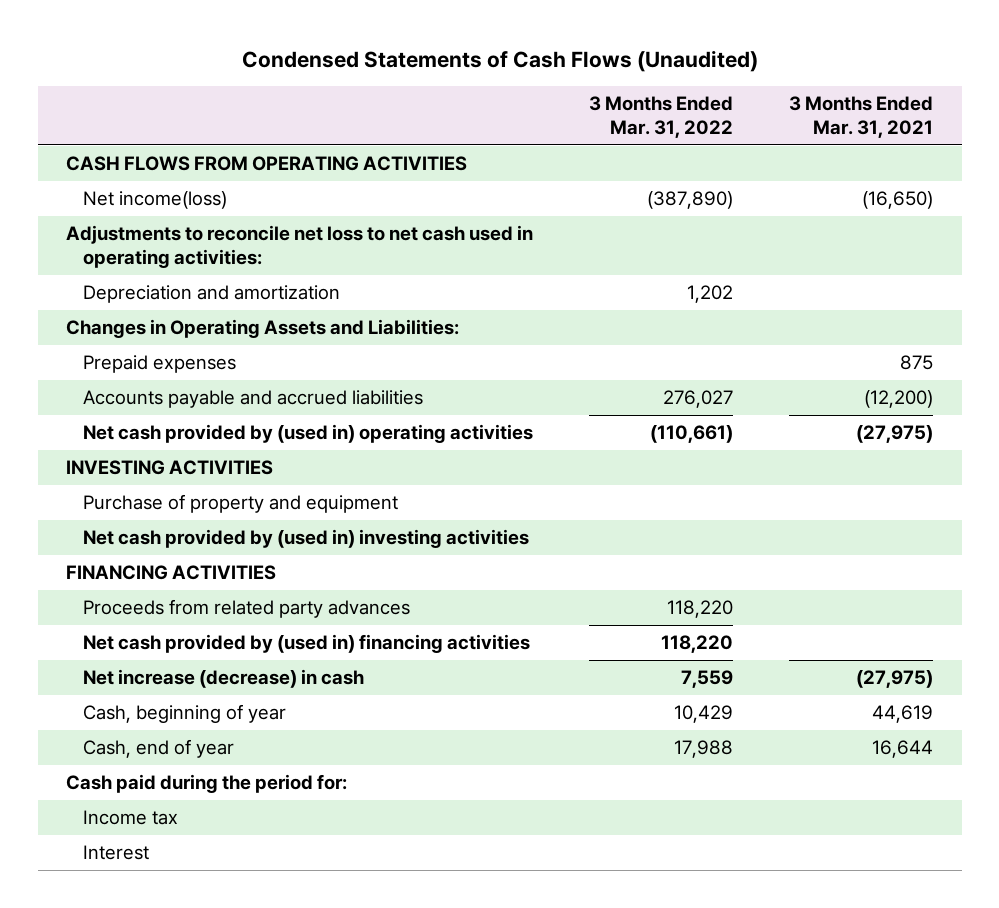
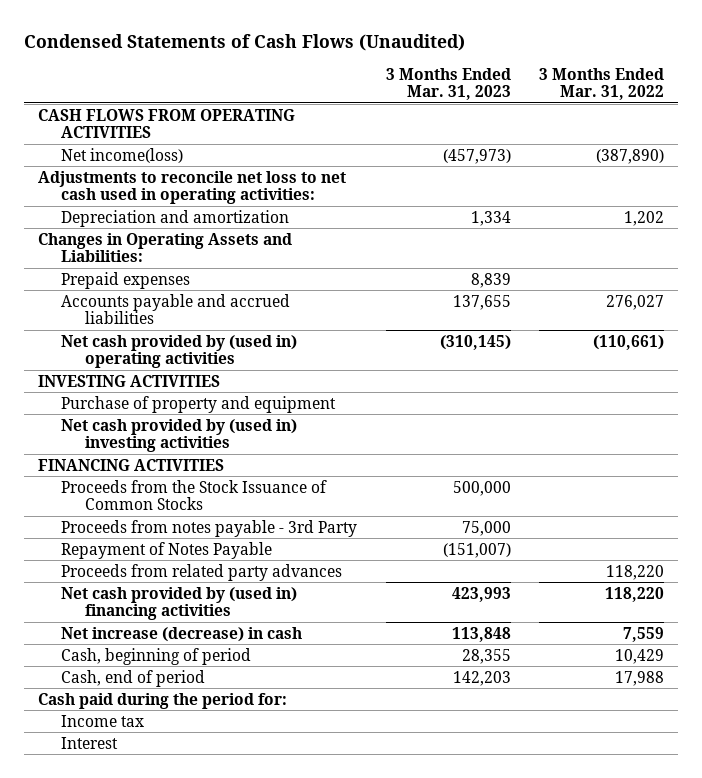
[789,96,934,138] 3 Months Ended Mar. 31, 2021 -> none
none -> [385,67,511,101] 3 Months Ended Mar. 31, 2023
none -> [61,479,328,511] Proceeds from the Stock Issuance of Common Stocks
none -> [61,519,358,537] Proceeds from notes payable - 3rd Party
none -> [61,541,273,559] Repayment of Notes Payable
[82,704,286,724] Cash, beginning of year -> [61,647,252,665] Cash, beginning of period
[82,739,234,759] Cash, end of year -> [61,669,206,687] Cash, end of period

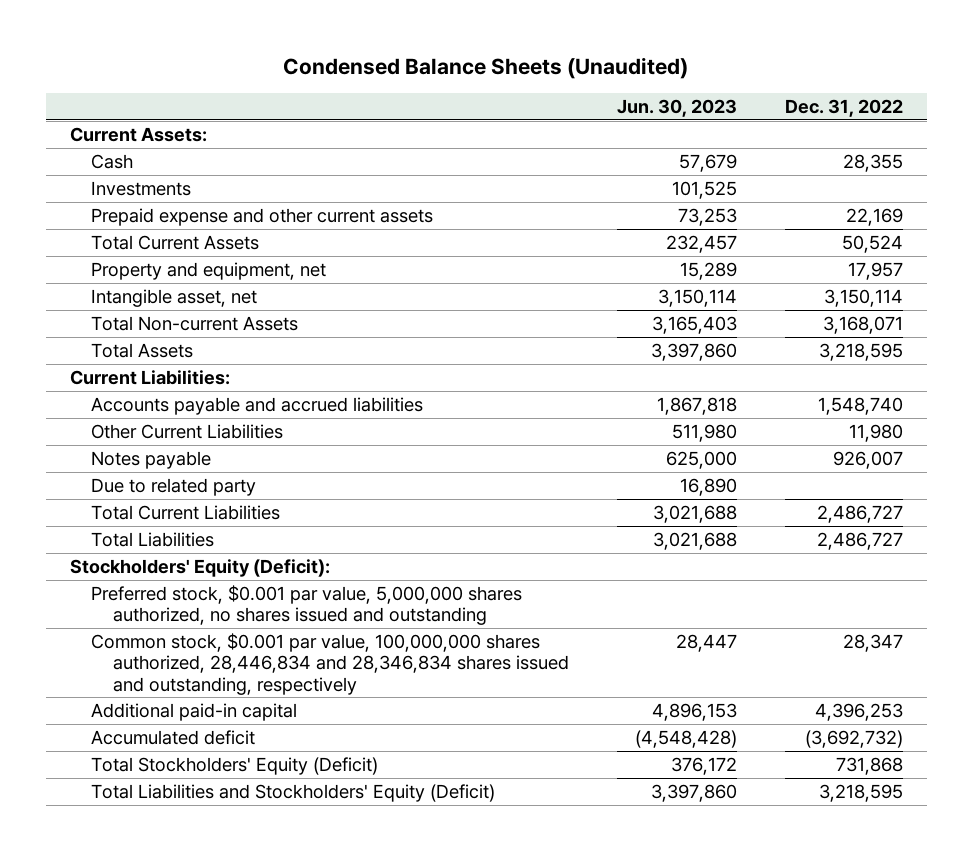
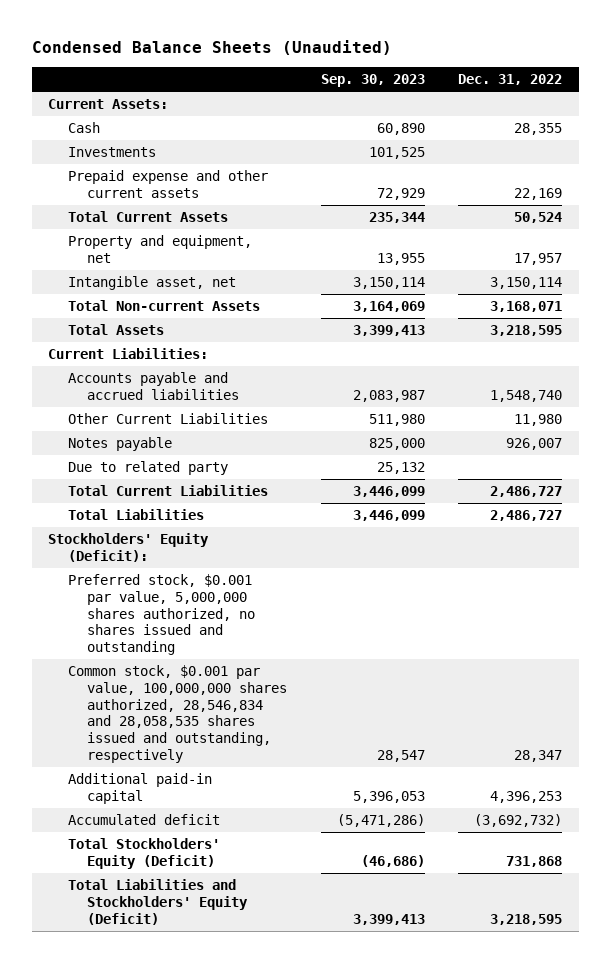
[616,98,737,117] Jun. 30, 2023 -> none
none -> [320,74,425,88] Sep. 30, 2023
[91,632,570,695] Common stock, $0.001 par value, 100,000,000 shares authorized, 28,446,834 and 28,346,834 shares issued and outstanding, respectively -> [67,665,288,764] Common stock, $0.001 par value, 100,000,000 shares authorized, 28,546,834 and 28,058,535 shares issued and outstanding, respectively

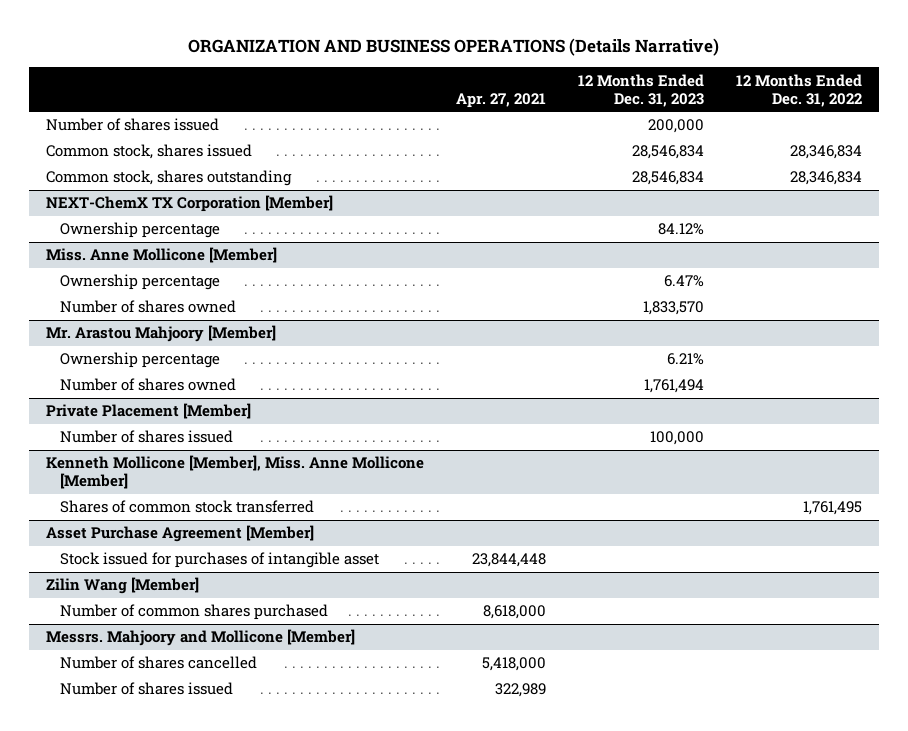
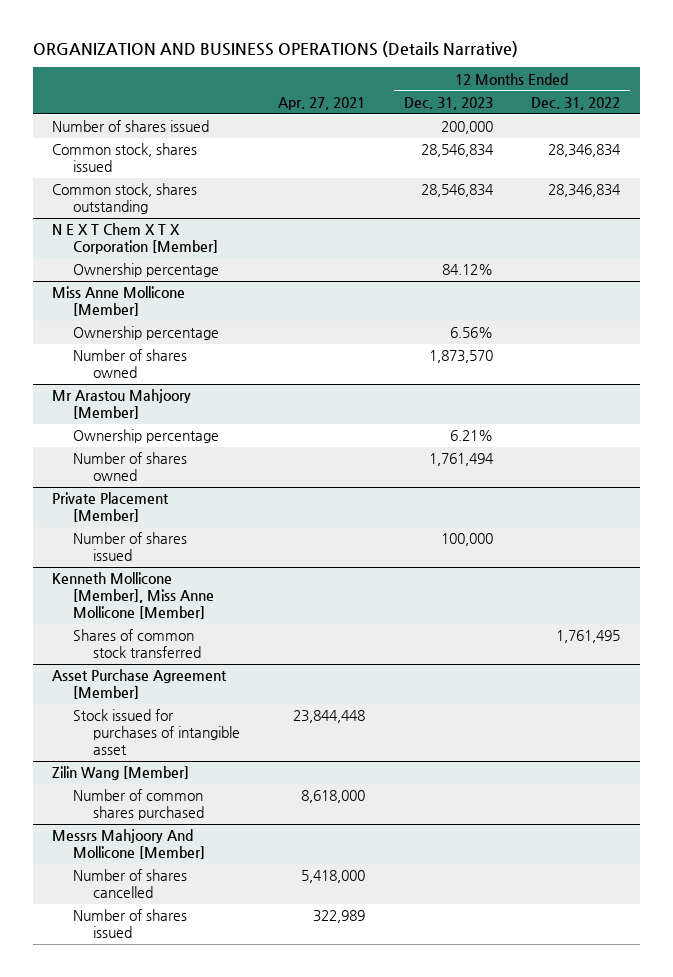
[45,195,333,213] NEXT-ChemX TX Corporation [Member] -> [52,223,218,255] N E X T Chem X T X Corporation [Member]
[45,247,277,264] Miss. Anne Mollicone [Member] -> [52,286,186,317] Miss Anne Mollicone [Member]
[664,275,705,288] 6.47% -> [449,327,493,339] 6.56%
[643,301,705,316] 1,833,570 -> [428,350,493,364] 1,873,570
[45,325,276,343] Mr. Arastou Mahjoory [Member] -> [52,389,192,420] Mr Arastou Mahjoory [Member]
[45,455,424,490] Kenneth Mollicone [Member], Miss. Anne Mollicone [Member] -> [52,572,214,620] Kenneth Mollicone [Member], Miss Anne Mollicone [Member]
[45,629,355,647] Messrs. Mahjoory and Mollicone [Member] -> [52,829,205,860] Messrs Mahjoory And Mollicone [Member]

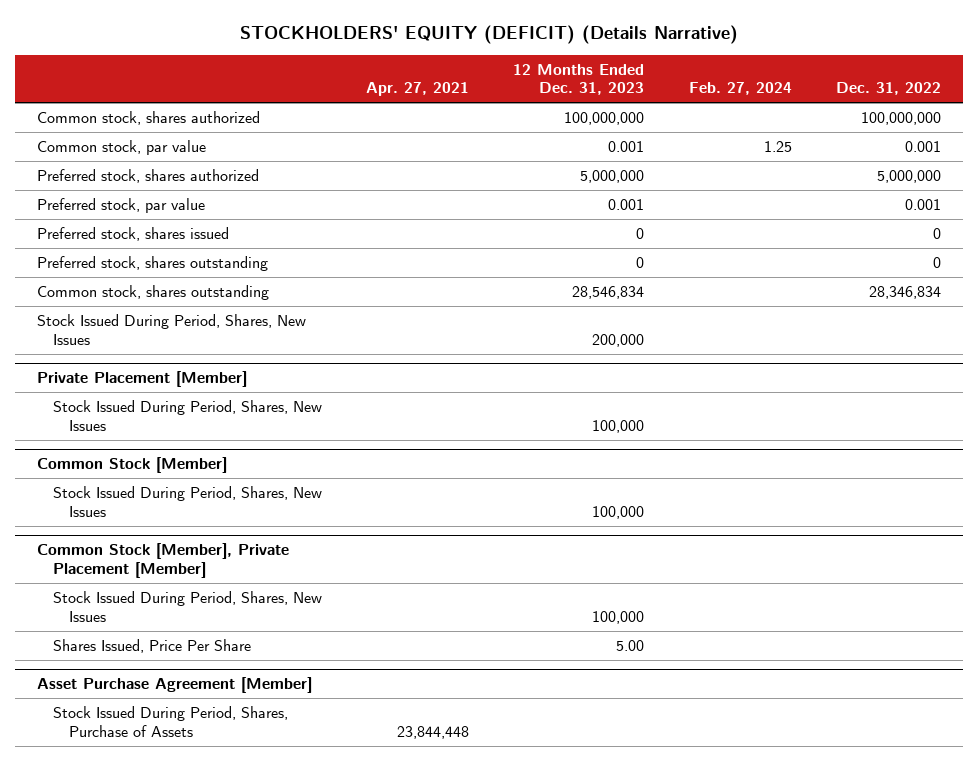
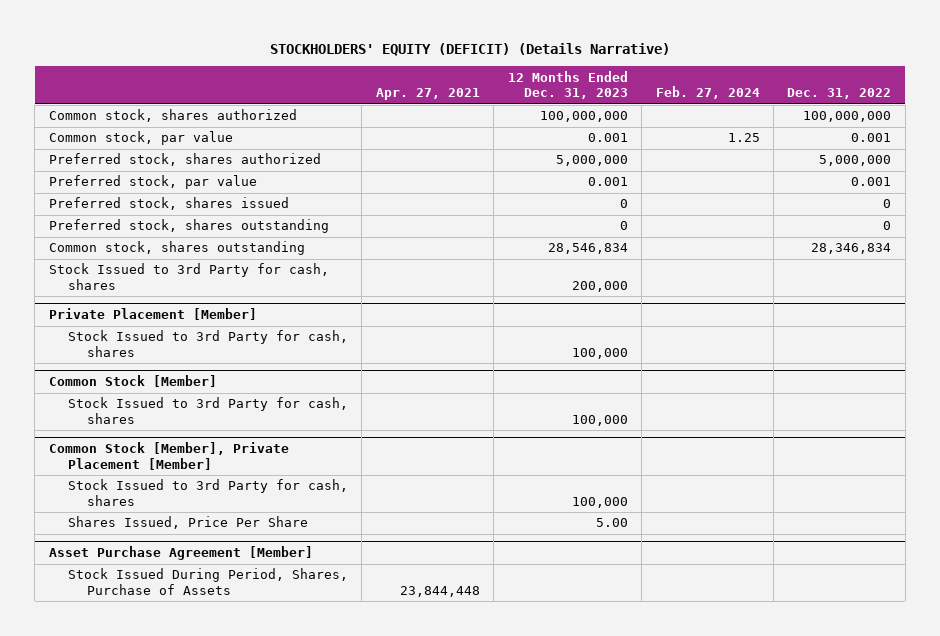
[36,313,306,345] Stock Issued During Period, Shares, New Issues -> [48,263,329,290] Stock Issued to 3rd Party for cash, shares
[52,399,322,431] Stock Issued During Period, Shares, New Issues -> [68,330,349,357] Stock Issued to 3rd Party for cash, shares
[52,485,322,517] Stock Issued During Period, Shares, New Issues -> [68,397,349,424] Stock Issued to 3rd Party for cash, shares
[52,590,322,622] Stock Issued During Period, Shares, New Issues -> [68,479,349,506] Stock Issued to 3rd Party for cash, shares

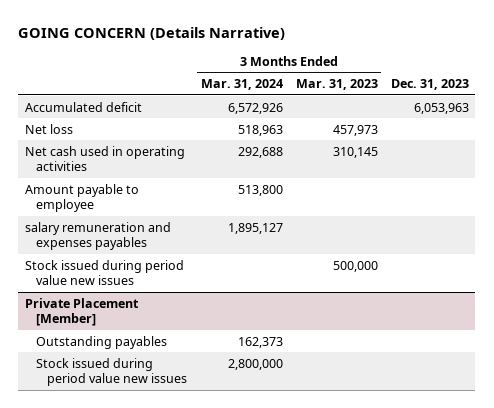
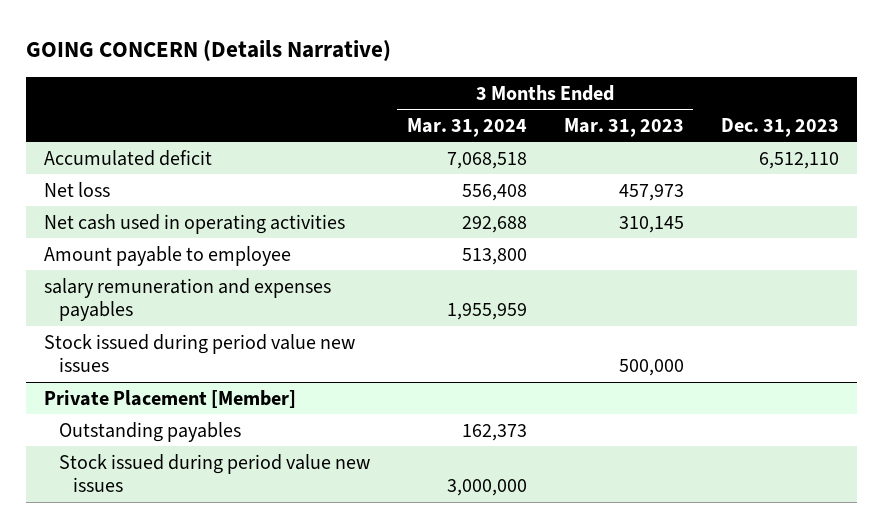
[227,102,283,114] 6,572,926 -> [446,151,527,169] 7,068,518
[413,102,469,114] 6,053,963 -> [758,151,839,169] 6,512,110
[237,124,283,136] 518,963 -> [461,183,527,201] 556,408
[227,222,283,234] 1,895,127 -> [446,303,527,321] 1,955,959
[227,358,283,370] 2,800,000 -> [446,479,527,497] 3,000,000

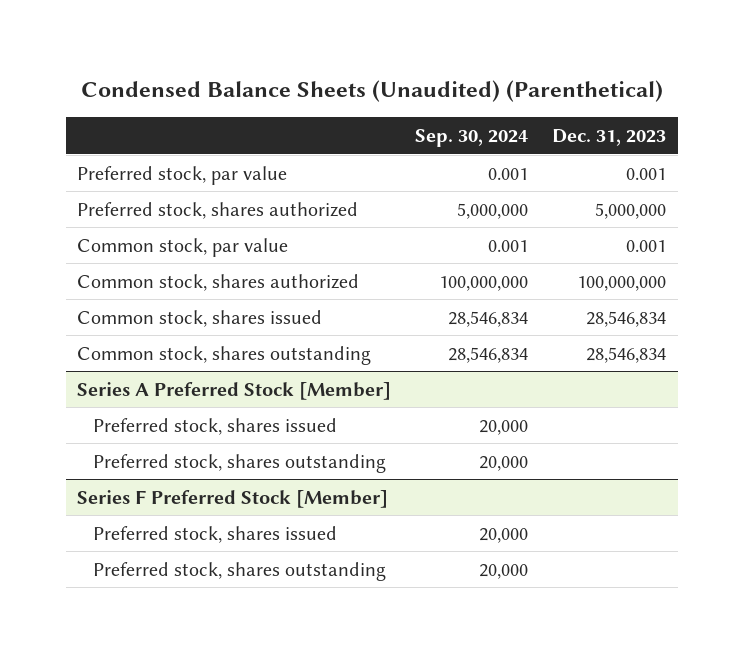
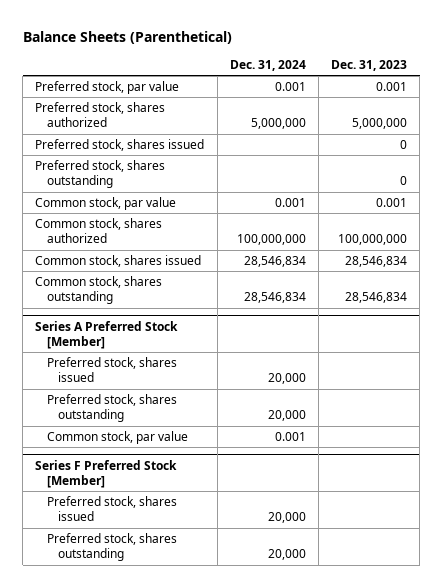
[80,80,663,103] Condensed Balance Sheets (Unaudited) (Parenthetical) -> [22,30,232,44] Balance Sheets (Parenthetical)
[415,129,529,148] Sep. 30, 2024 -> none
none -> [229,59,306,71] Dec. 31, 2024
none -> [35,139,205,152] Preferred stock, shares issued
none -> [35,160,166,189] Preferred stock, shares outstanding
none -> [46,431,188,445] Common stock, par value

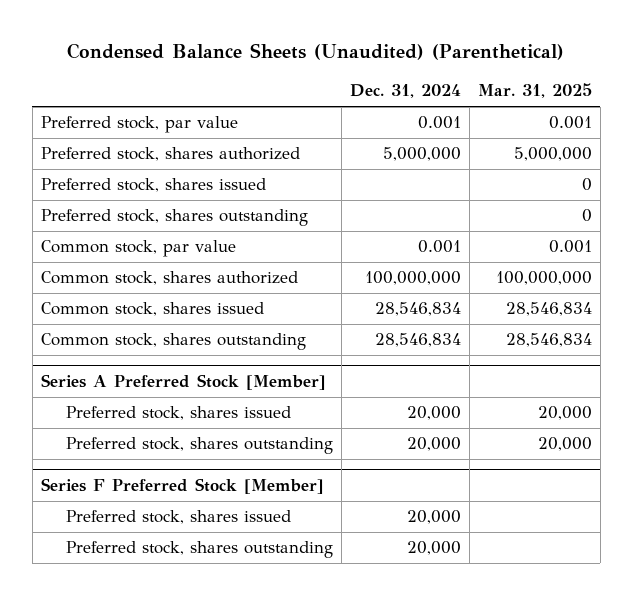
[22,30,232,44] Balance Sheets (Parenthetical) -> [67,43,565,61] Condensed Balance Sheets (Unaudited) (Parenthetical)
[331,59,408,71] Dec. 31, 2023 -> none
none -> [477,83,592,99] Mar. 31, 2025
[46,431,188,445] Common stock, par value -> none

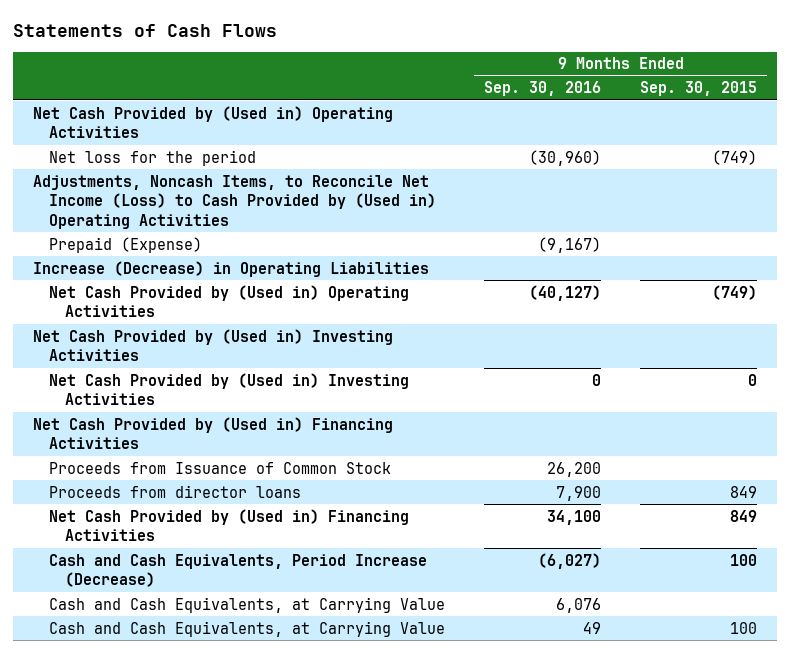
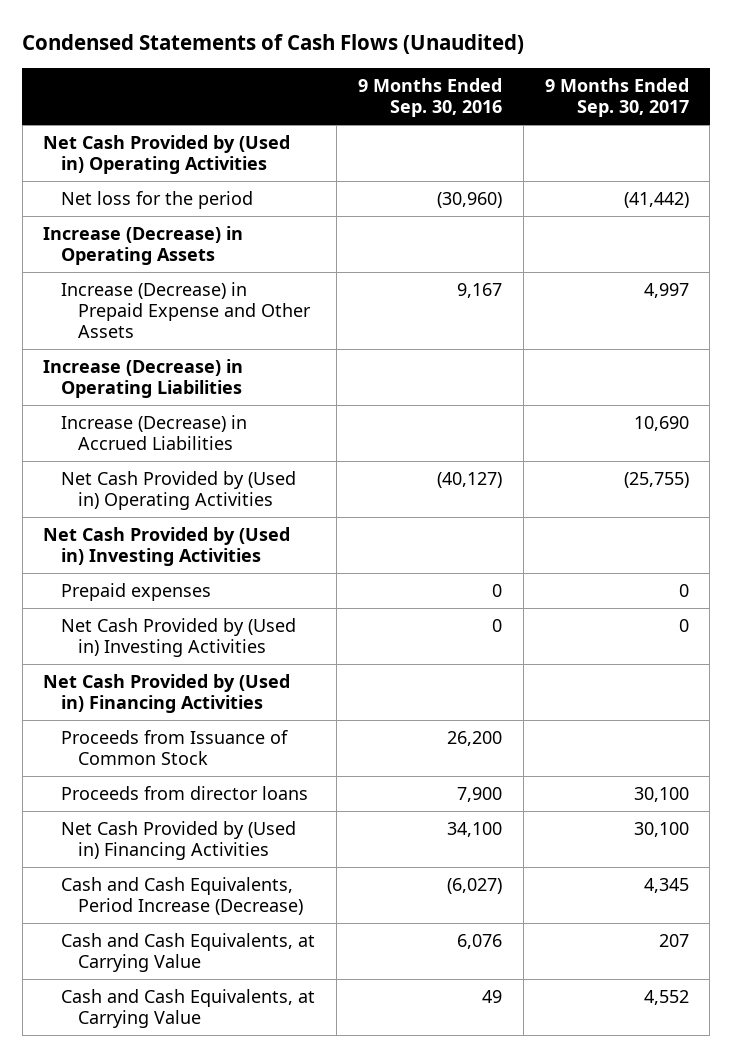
[13,23,278,37] Statements of Cash Flows -> [22,33,525,54] Condensed Statements of Cash Flows (Unaudited)
[640,81,758,97] Sep. 30, 2015 -> none
none -> [544,78,689,118] 9 Months Ended Sep. 30, 2017
[32,174,437,229] Adjustments, Noncash Items, to Reconcile Net Income (Loss) to Cash Provided by (Used in) Operating Activities -> none
[49,236,203,253] Prepaid (Expense) -> none
none -> [43,226,244,266] Increase (Decrease) in Operating Assets
none -> [60,282,312,339] Increase (Decrease) in Prepaid Expense and Other Assets
none -> [60,415,247,451] Increase (Decrease) in Accrued Liabilities
none -> [60,583,211,602] Prepaid expenses

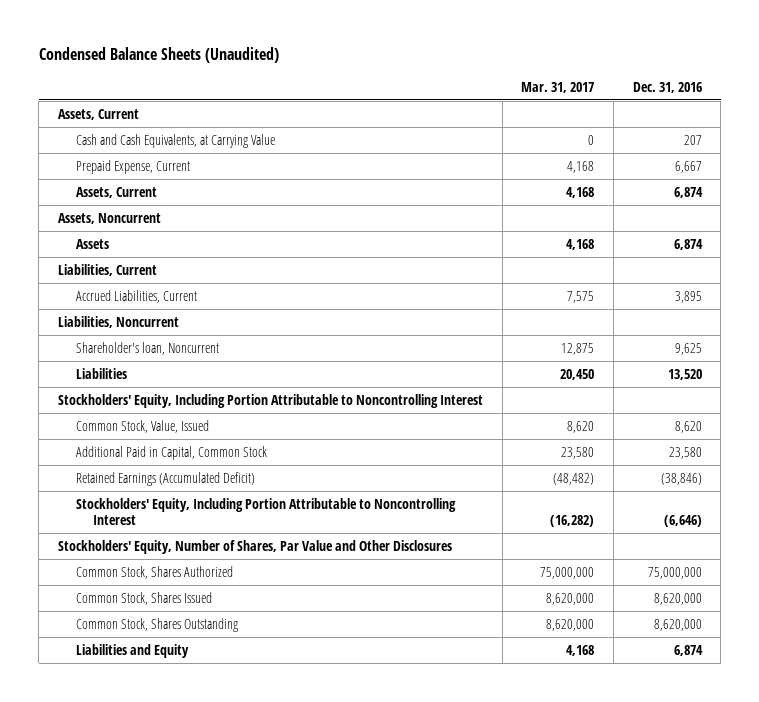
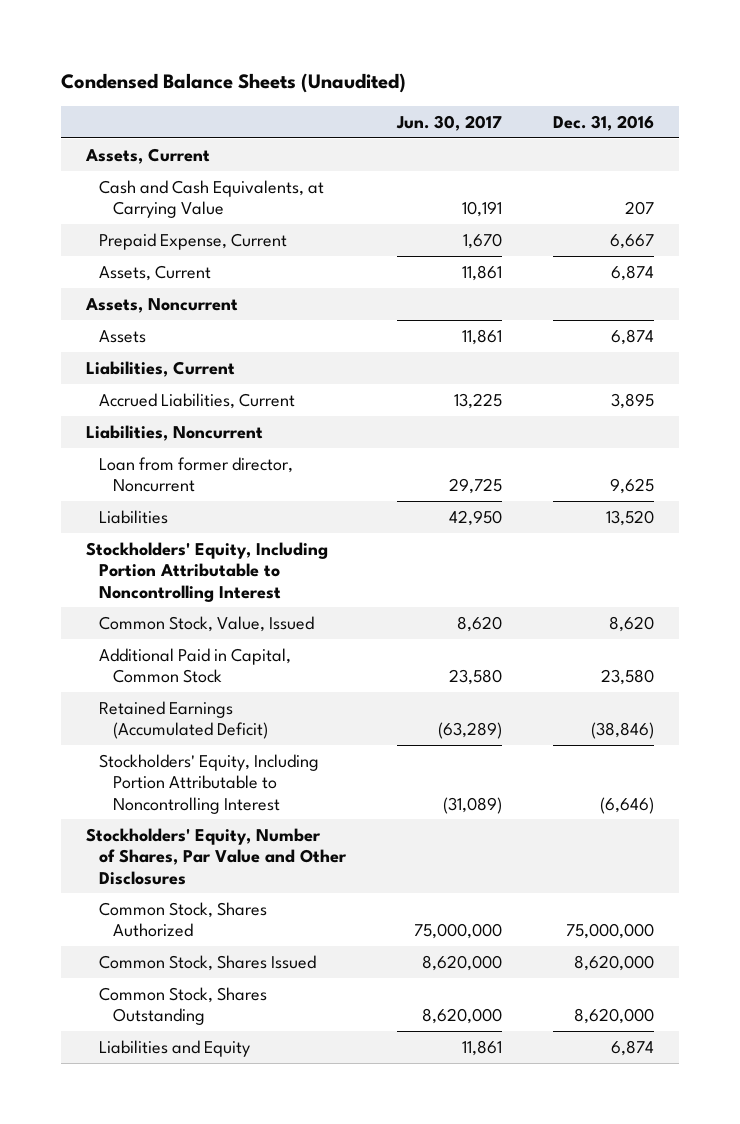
[521,81,595,93] Mar. 31, 2017 -> none
none -> [395,115,502,132] Jun. 30, 2017
[75,341,219,355] Shareholder's loan, Noncurrent -> [99,456,294,493] Loan from former director, Noncurrent

